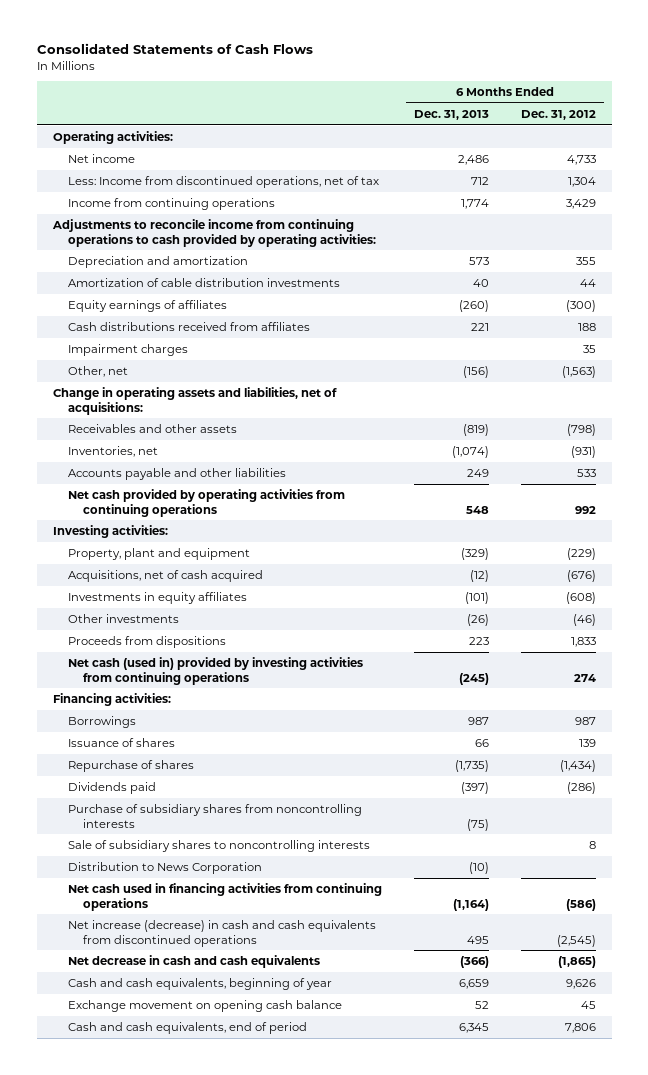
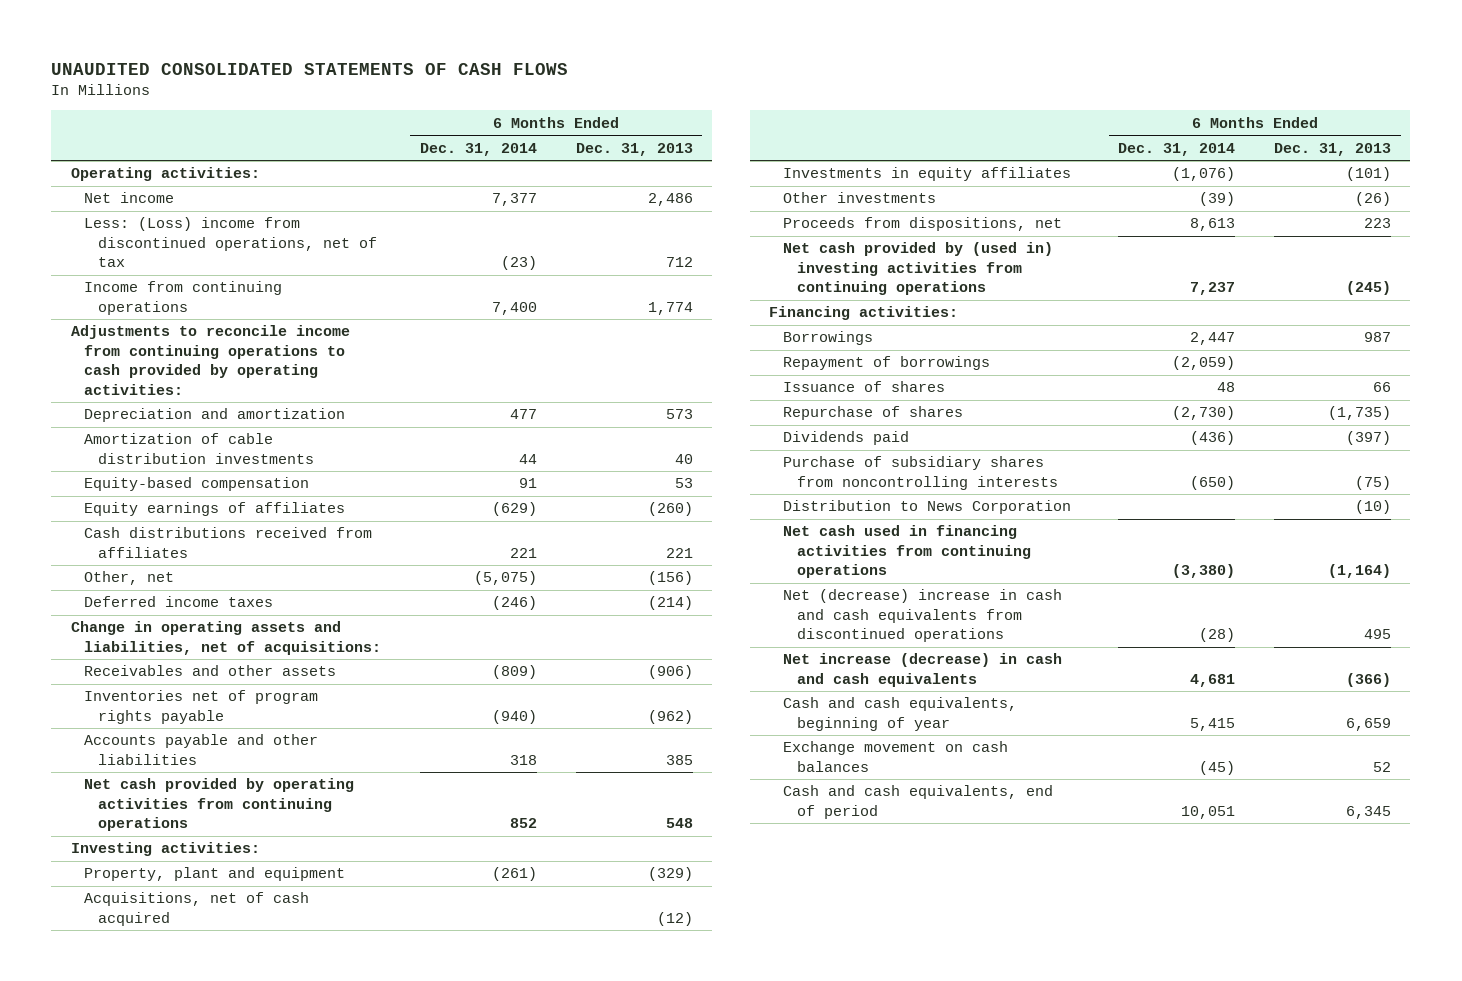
[36,43,313,55] Consolidated Statements of Cash Flows -> [51,62,569,75] UNAUDITED CONSOLIDATED STATEMENTS OF CASH FLOWS
[520,109,596,120] Dec. 31, 2012 -> none
none -> [419,142,537,156] Dec. 31, 2014
[67,175,379,188] Less: Income from discontinued operations, net of tax -> [84,217,378,268] Less: (Loss) income from discontinued operations, net of tax
none -> [84,477,310,492] Equity-based compensation
[67,343,188,356] Impairment charges -> none
none -> [84,596,274,608] Deferred income taxes
[67,445,158,457] Inventories, net -> none
[462,423,489,436] (819) -> [647,665,693,680] (906)
none -> [84,690,319,724] Inventories net of program rights payable
[466,468,489,477] 249 -> [665,754,693,765] 385
[67,635,226,648] Proceeds from dispositions -> [782,217,1062,232] Proceeds from dispositions, net
[67,656,363,685] Net cash (used in) provided by investing activities from continuing operations -> [782,242,1053,296] Net cash provided by (used in) investing activities from continuing operations
none -> [782,356,990,371] Repayment of borrowings
[67,839,370,852] Sale of subsidiary shares to noncontrolling interests -> none
[67,919,376,947] Net increase (decrease) in cash and cash equivalents from discontinued operations -> [782,589,1062,643] Net (decrease) increase in cash and cash equivalents from discontinued operations
[67,954,320,968] Net decrease in cash and cash equivalents -> [782,653,1062,687] Net increase (decrease) in cash and cash equivalents
[67,999,342,1012] Exchange movement on opening cash balance -> [782,741,1008,772] Exchange movement on cash balances

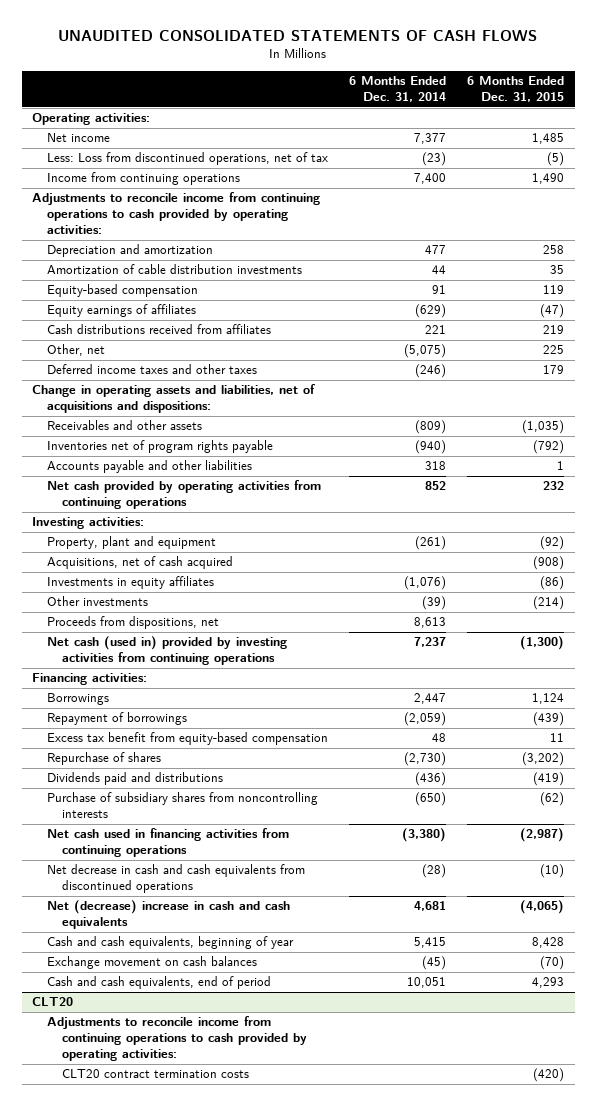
[575,142,693,156] Dec. 31, 2013 -> none
none -> [467,76,565,103] 6 Months Ended Dec. 31, 2015
[84,217,378,268] Less: (Loss) income from discontinued operations, net of tax -> [46,152,328,166] Less: Loss from discontinued operations, net of tax
[84,596,274,608] Deferred income taxes -> [46,364,257,375] Deferred income taxes and other taxes
[70,621,382,655] Change in operating assets and liabilities, net of acquisitions: -> [32,384,316,414] Change in operating assets and liabilities, net of acquisitions and dispositions:
[782,242,1053,296] Net cash provided by (used in) investing activities from continuing operations -> [46,636,287,666] Net cash (used in) provided by investing activities from continuing operations
[782,381,945,393] Issuance of shares -> none
none -> [46,732,328,746] Excess tax benefit from equity-based compensation
[782,431,909,446] Dividends paid -> [46,772,223,786] Dividends paid and distributions
[782,500,1071,515] Distribution to News Corporation -> none
[782,589,1062,643] Net (decrease) increase in cash and cash equivalents from discontinued operations -> [46,864,305,894] Net decrease in cash and cash equivalents from discontinued operations
[782,653,1062,687] Net increase (decrease) in cash and cash equivalents -> [46,900,290,930] Net (decrease) increase in cash and cash equivalents
none -> [32,997,74,1007] CLT20
none -> [46,1016,307,1061] Adjustments to reconcile income from continuing operations to cash provided by operating activities:
none -> [61,1069,249,1079] CLT20 contract termination costs

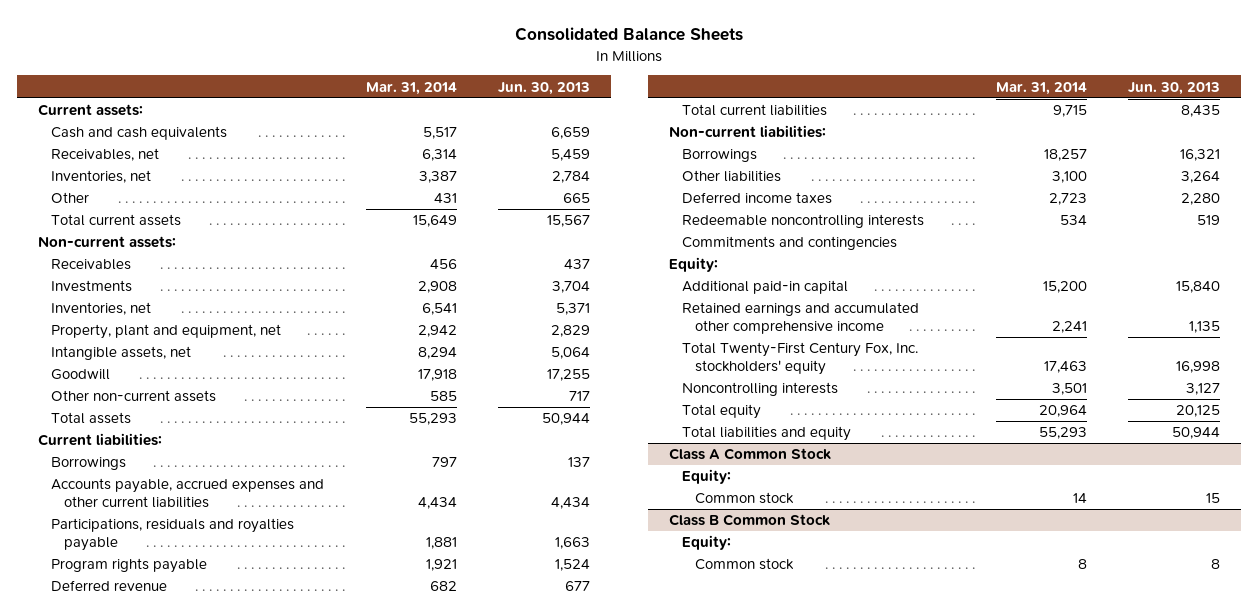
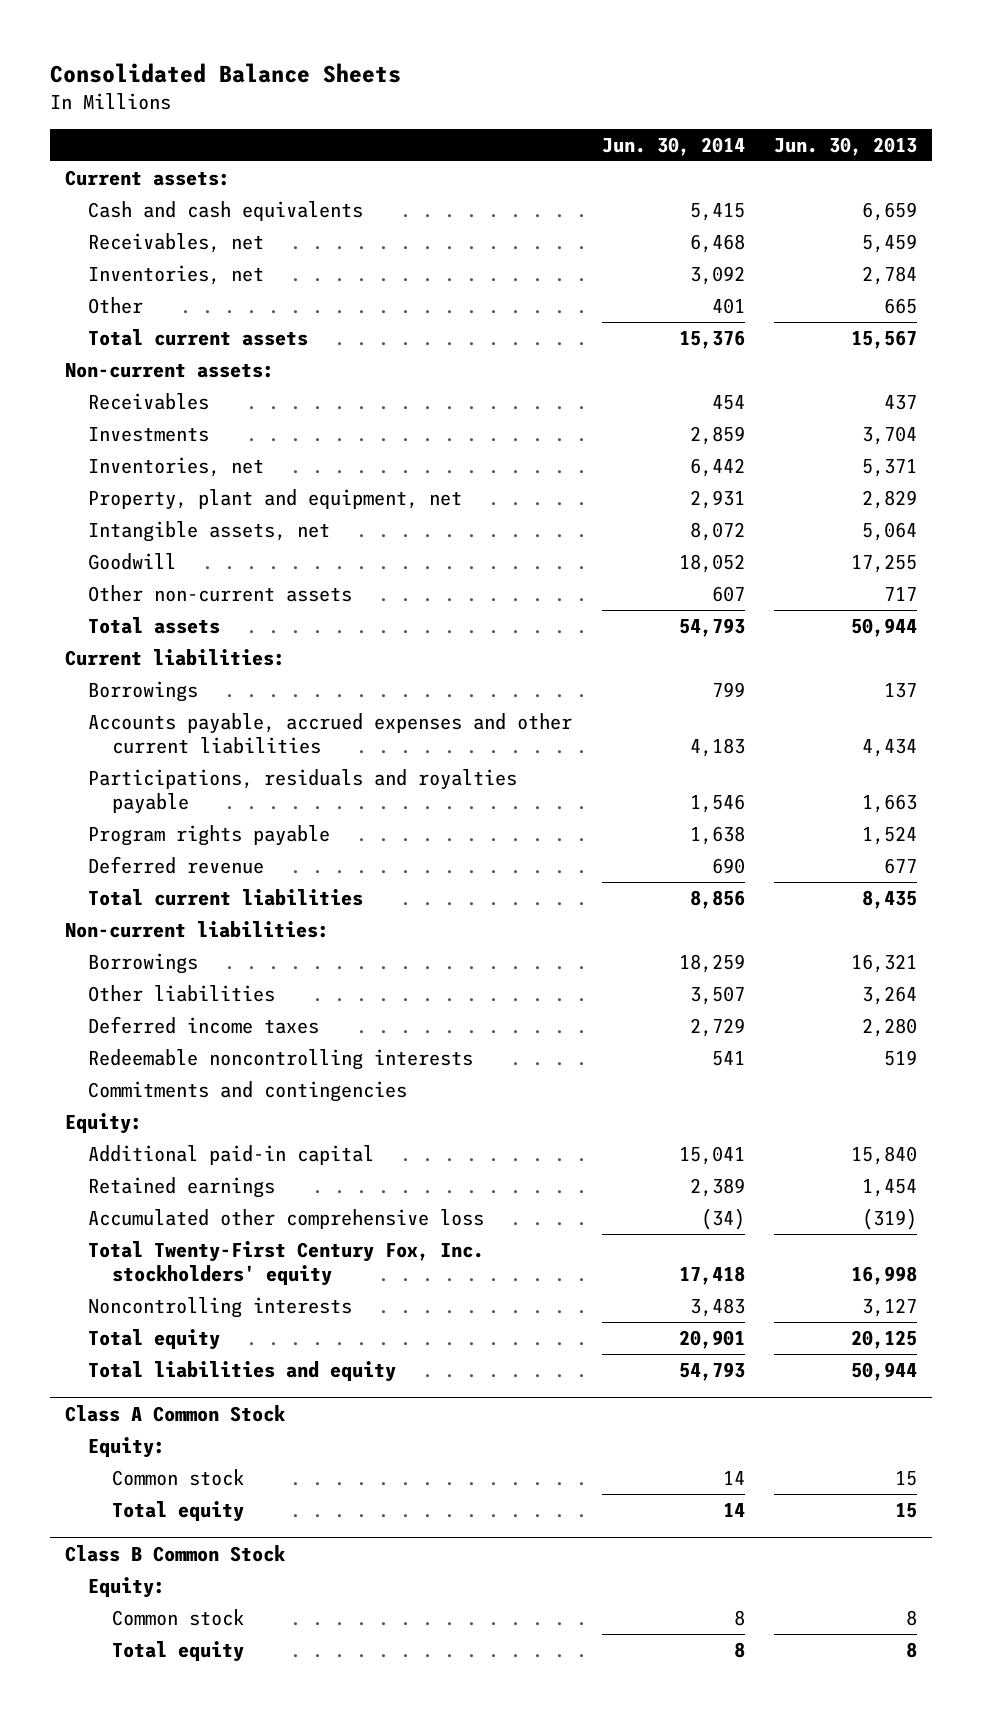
[365,81,457,95] Mar. 31, 2014 -> none
none -> [601,136,745,156] Jun. 30, 2014
[681,302,919,334] Retained earnings and accumulated other comprehensive income -> none
none -> [88,1177,276,1199] Retained earnings
none -> [88,1209,485,1230] Accumulated other comprehensive loss
none -> [111,1501,244,1523] Total equity
none -> [111,1641,244,1663] Total equity

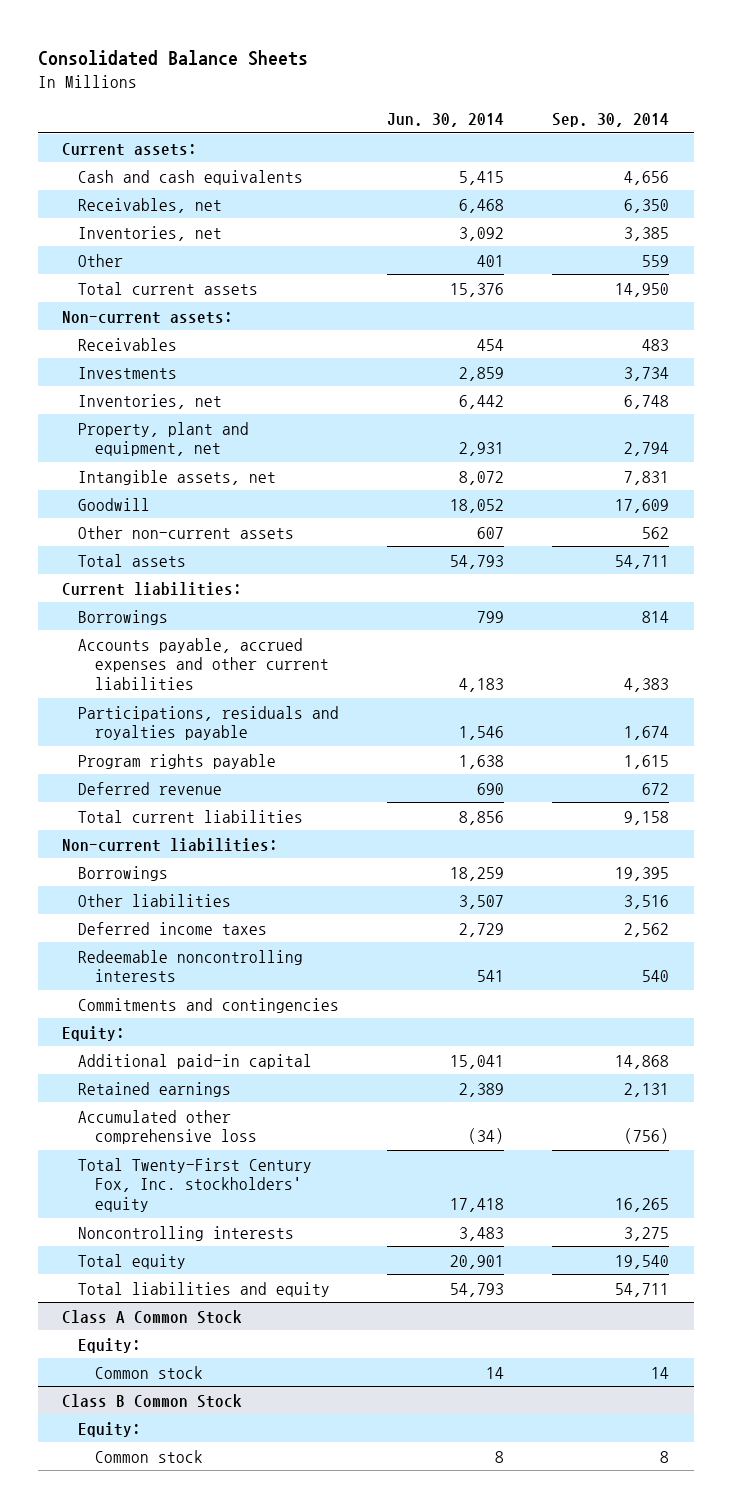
[774,136,918,156] Jun. 30, 2013 -> none
none -> [552,113,670,128] Sep. 30, 2014
[111,1501,244,1523] Total equity -> none
[111,1641,244,1663] Total equity -> none

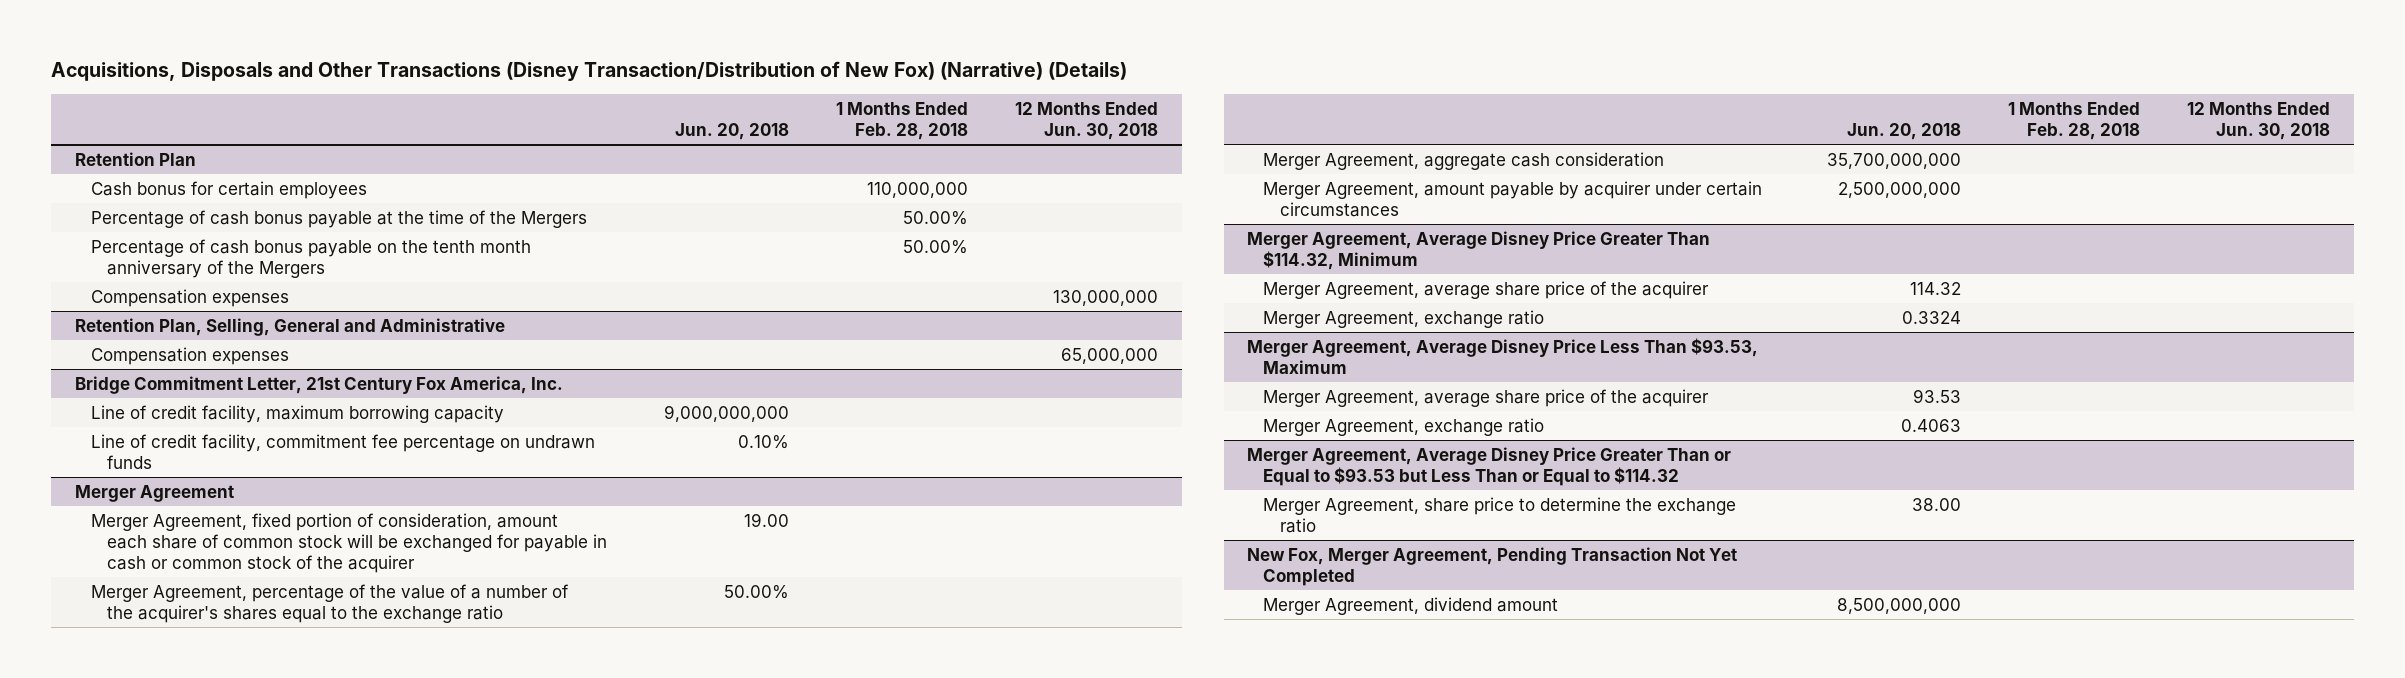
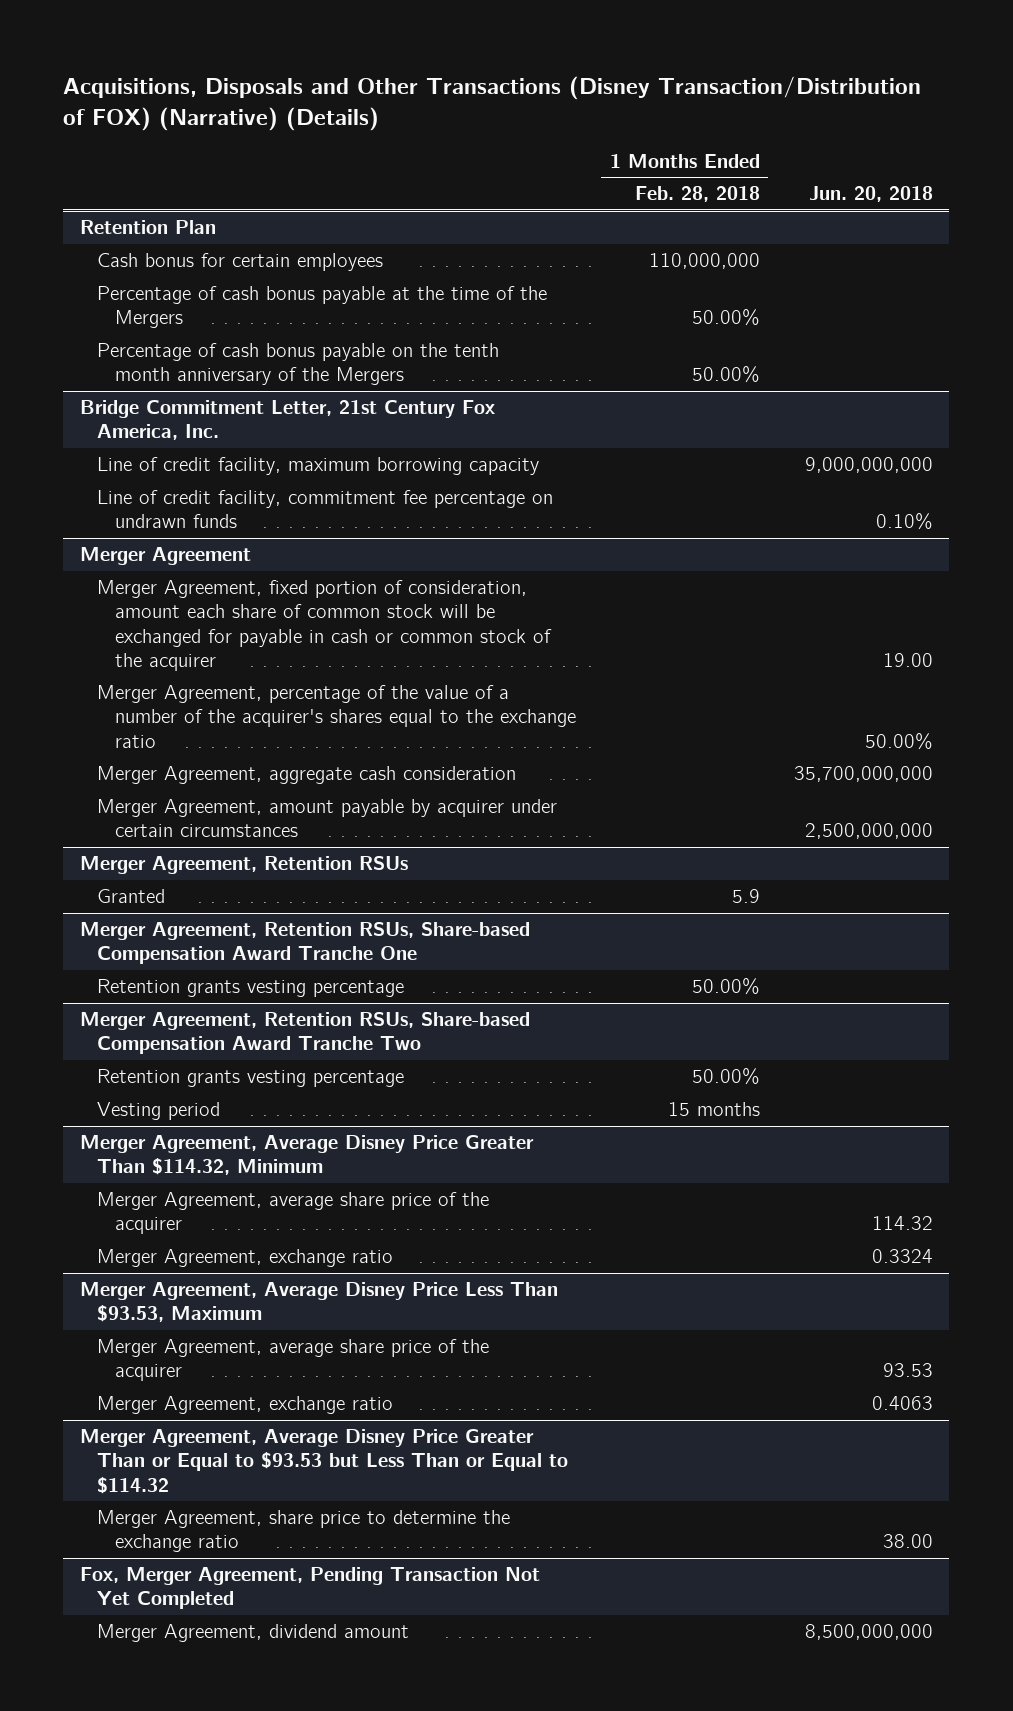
[51,61,1128,82] Acquisitions, Disposals and Other Transactions (Disney Transaction/Distribution of New Fox) (Narrative) (Details) -> [63,75,922,131] Acquisitions, Disposals and Other Transactions (Disney Transaction/Distribution of FOX) (Narrative) (Details)
[1014,101,1158,140] 12 Months Ended Jun. 30, 2018 -> none
[91,288,290,307] Compensation expenses -> none
[74,317,505,336] Retention Plan, Selling, General and Administrative -> none
[91,346,290,365] Compensation expenses -> none
none -> [80,856,409,875] Merger Agreement, Retention RSUs
none -> [97,889,166,904] Granted
none -> [80,922,531,965] Merger Agreement, Retention RSUs, Share-based Compensation Award Tranche One
none -> [97,979,405,998] Retention grants vesting percentage
none -> [80,1012,531,1055] Merger Agreement, Retention RSUs, Share-based Compensation Award Tranche Two
none -> [97,1069,405,1088] Retention grants vesting percentage
none -> [97,1102,221,1121] Vesting period
[1247,546,1738,586] New Fox, Merger Agreement, Pending Transaction Not Yet Completed -> [80,1567,541,1610] Fox, Merger Agreement, Pending Transaction Not Yet Completed

